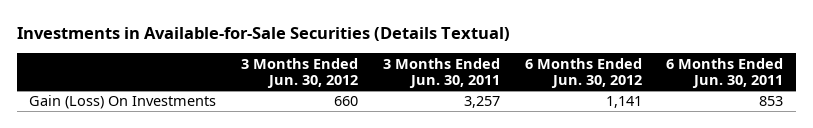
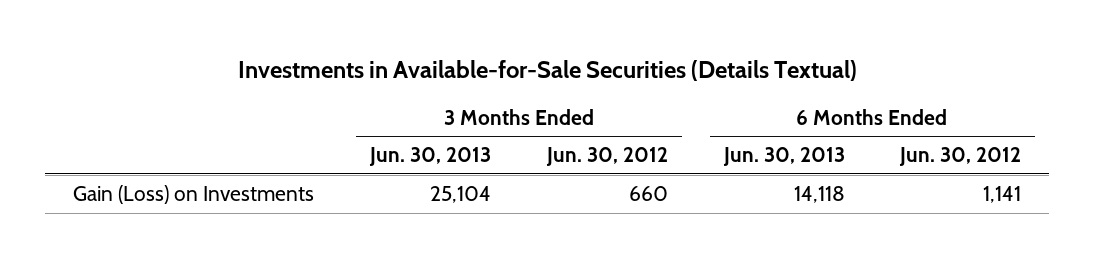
[382,57,500,89] 3 Months Ended Jun. 30, 2011 -> none
[666,57,784,89] 6 Months Ended Jun. 30, 2011 -> none
none -> [368,147,491,167] Jun. 30, 2013
none -> [722,147,845,167] Jun. 30, 2013
[29,95,217,110] Gain (Loss) On Investments -> [73,185,315,205] Gain (Loss) on Investments

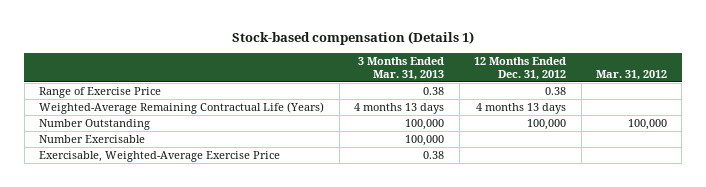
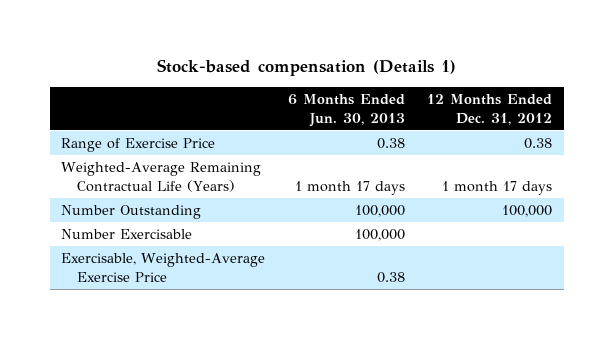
[358,57,445,80] 3 Months Ended Mar. 31, 2013 -> none
[596,69,668,80] Mar. 31, 2012 -> none
none -> [287,93,405,127] 6 Months Ended Jun. 30, 2013
[476,103,567,115] 4 months 13 days -> [442,180,553,195] 1 month 17 days

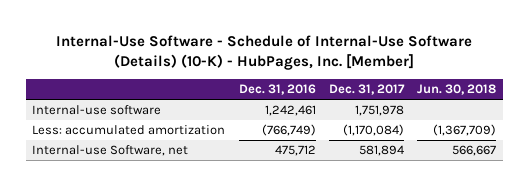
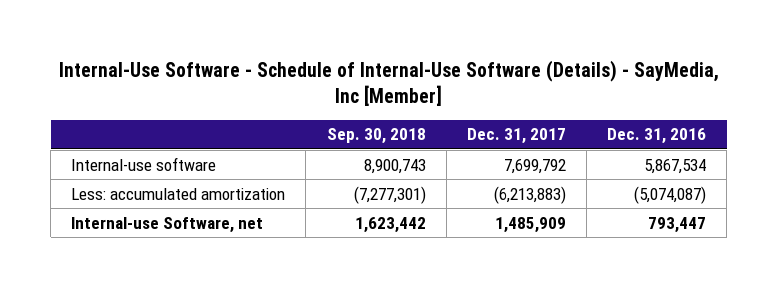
[56,34,473,70] Internal-Use Software - Schedule of Internal-Use Software (Details) (10-K) - HubPages, Inc. [Member] -> [58,59,719,106] Internal-Use Software - Schedule of Internal-Use Software (Details) - SayMedia, Inc [Member]
[417,84,497,96] Jun. 30, 2018 -> none
none -> [326,128,426,145] Sep. 30, 2018
[264,105,316,117] 1,242,461 -> [643,158,706,174] 5,867,534
[354,105,404,117] 1,751,978 -> [503,158,566,174] 7,699,792
[261,124,316,137] (766,749) -> [633,185,706,204] (5,074,087)
[342,124,404,137] (1,170,084) -> [493,185,566,204] (6,213,883)
[274,145,316,157] 475,712 -> [647,216,706,233] 793,447
[358,145,404,157] 581,894 -> [494,216,566,233] 1,485,909

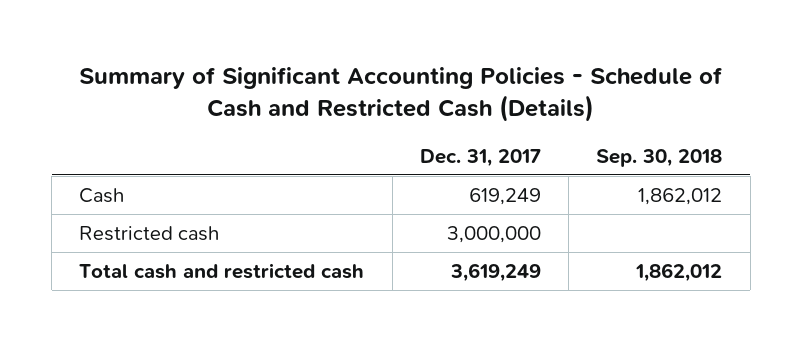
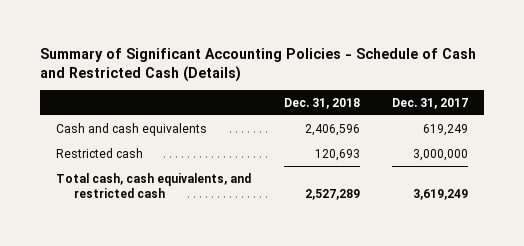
[596,148,723,167] Sep. 30, 2018 -> none
none -> [283,97,360,109] Dec. 31, 2018
[79,188,125,204] Cash -> [56,122,208,136] Cash and cash equivalents
[79,263,365,280] Total cash and restricted cash -> [56,172,252,198] Total cash, cash equivalents, and restricted cash

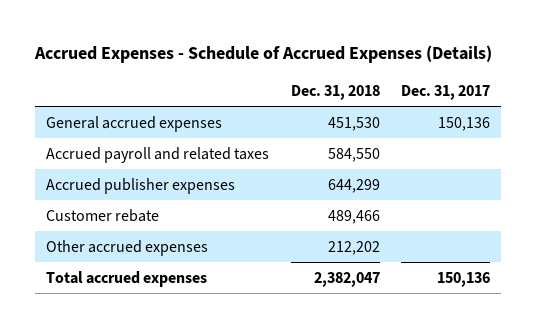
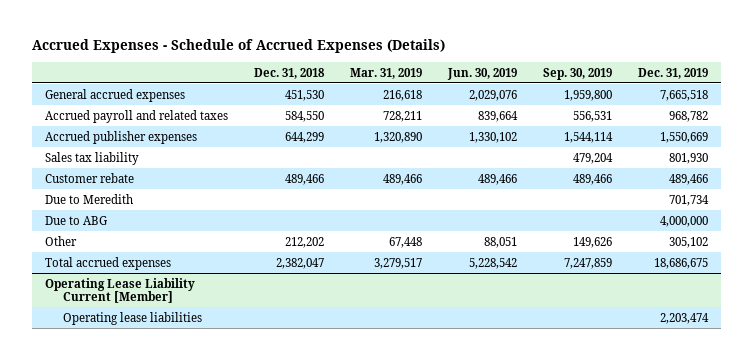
[401,84,491,100] Dec. 31, 2017 -> none
none -> [349,67,422,79] Mar. 31, 2019
none -> [446,67,517,80] Jun. 30, 2019
none -> [542,67,612,80] Sep. 30, 2019
none -> [637,67,708,79] Dec. 31, 2019
none -> [45,151,140,165] Sales tax liability
none -> [45,193,134,204] Due to Meredith
none -> [45,215,108,225] Due to ABG
[45,239,208,256] Other accrued expenses -> [45,235,78,246] Other
none -> [45,277,196,304] Operating Lease Liability Current [Member]
none -> [62,311,202,325] Operating lease liabilities

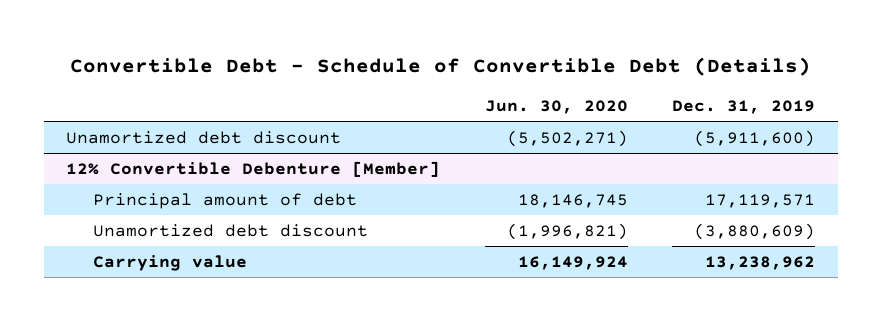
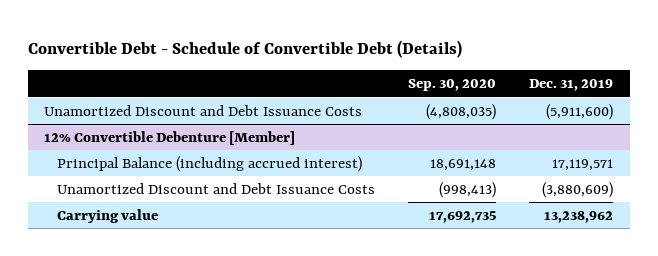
[484,100,628,115] Jun. 30, 2020 -> none
none -> [408,79,497,92] Sep. 30, 2020
[66,131,342,145] Unamortized debt discount -> [44,104,363,116] Unamortized Discount and Debt Issuance Costs
[92,193,357,210] Principal amount of debt -> [57,155,363,172] Principal Balance (including accrued interest)
[92,224,368,238] Unamortized debt discount -> [57,182,376,194] Unamortized Discount and Debt Issuance Costs

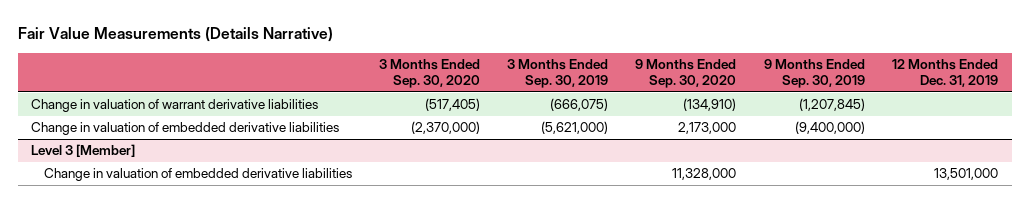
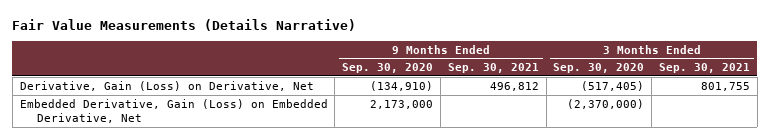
[507,58,609,89] 3 Months Ended Sep. 30, 2019 -> none
[763,58,865,89] 9 Months Ended Sep. 30, 2019 -> none
[891,58,998,88] 12 Months Ended Dec. 31, 2019 -> none
none -> [447,63,539,74] Sep. 30, 2021
none -> [659,63,751,74] Sep. 30, 2021
[31,144,136,158] Level 3 [Member] -> none
[43,168,352,182] Change in valuation of embedded derivative liabilities -> none
[31,99,319,113] Change in valuation of warrant derivative liabilities -> [19,80,314,91] Derivative, Gain (Loss) on Derivative, Net
[31,122,340,136] Change in valuation of embedded derivative liabilities -> [19,98,328,124] Embedded Derivative, Gain (Loss) on Embedded Derivative, Net

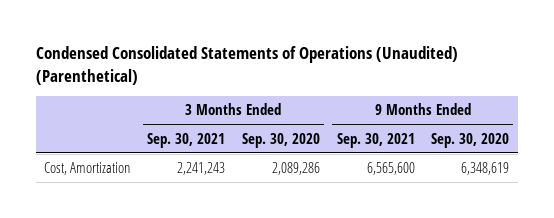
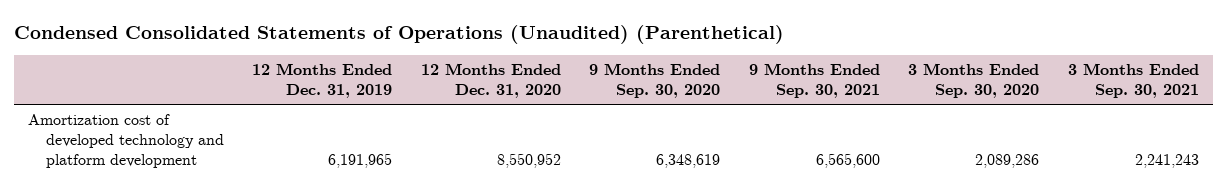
none -> [252,63,393,98] 12 Months Ended Dec. 31, 2019
none -> [420,63,561,98] 12 Months Ended Dec. 31, 2020
[44,162,131,176] Cost, Amortization -> [28,114,225,168] Amortization cost of developed technology and platform development

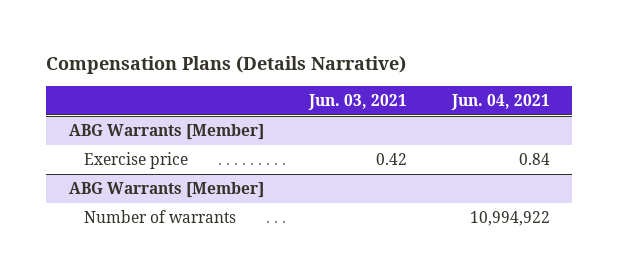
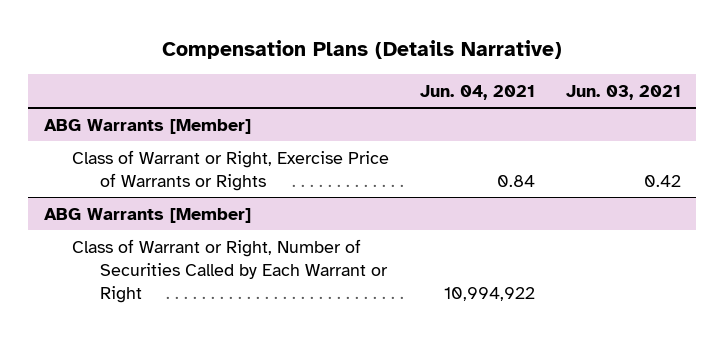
[83,152,188,170] Exercise price -> [71,149,389,191] Class of Warrant or Right, Exercise Price of Warrants or Rights
[83,210,236,224] Number of warrants -> [71,238,388,303] Class of Warrant or Right, Number of Securities Called by Each Warrant or Right

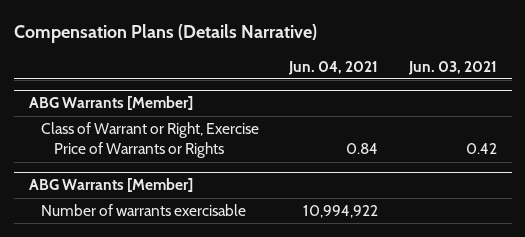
[71,238,388,303] Class of Warrant or Right, Number of Securities Called by Each Warrant or Right -> [41,204,247,217] Number of warrants exercisable

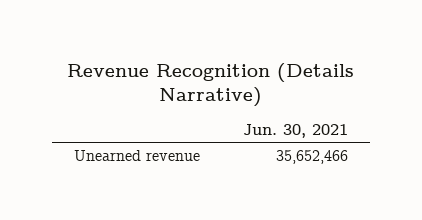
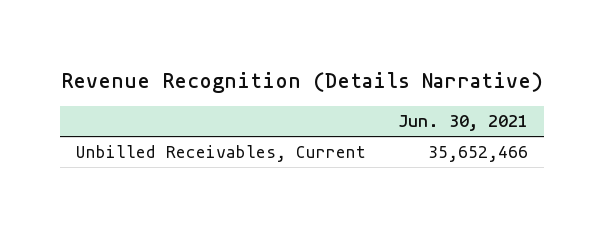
[73,149,200,161] Unearned revenue -> [75,145,366,163] Unbilled Receivables, Current

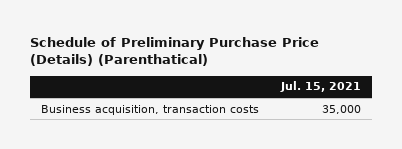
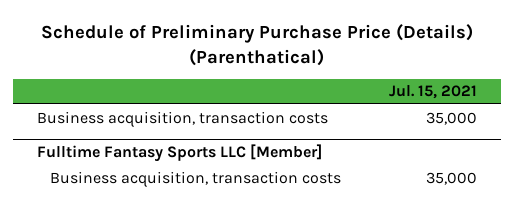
none -> [36,144,322,163] Fulltime Fantasy Sports LLC [Member]
none -> [50,170,342,187] Business acquisition, transaction costs

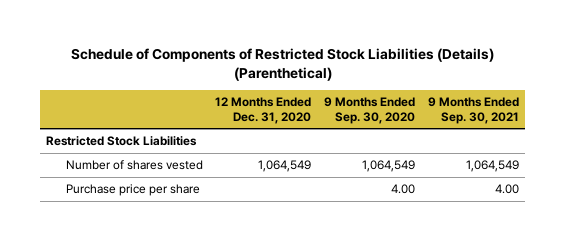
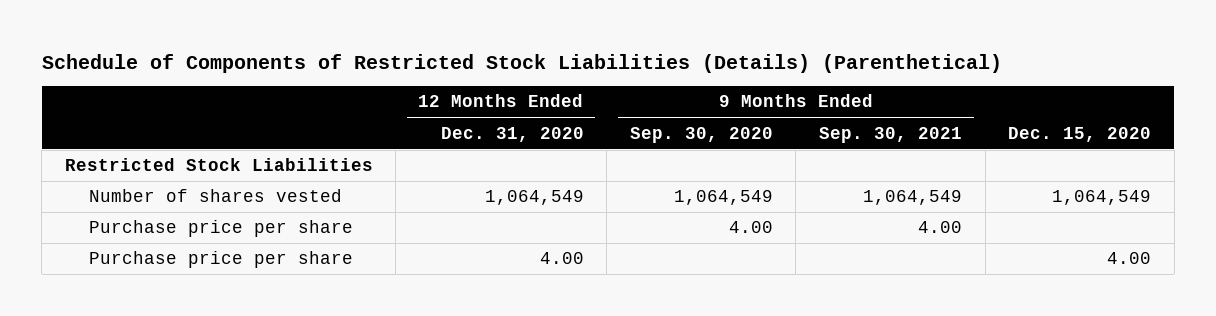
none -> [1008,126,1152,142] Dec. 15, 2020
none -> [88,251,353,269] Purchase price per share

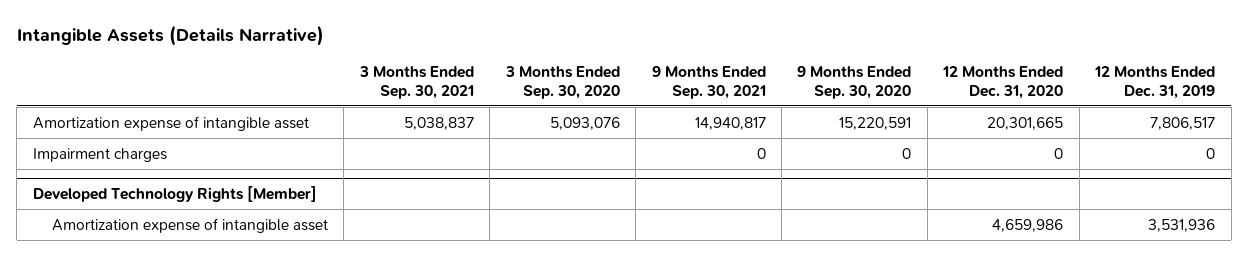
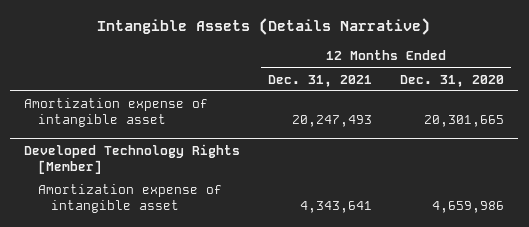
[358,66,474,99] 3 Months Ended Sep. 30, 2021 -> none
[504,66,620,99] 3 Months Ended Sep. 30, 2020 -> none
[651,66,766,99] 9 Months Ended Sep. 30, 2021 -> none
[797,66,912,99] 9 Months Ended Sep. 30, 2020 -> none
[1094,66,1216,99] 12 Months Ended Dec. 31, 2019 -> none
none -> [268,74,373,87] Dec. 31, 2021
[32,147,167,162] Impairment charges -> none

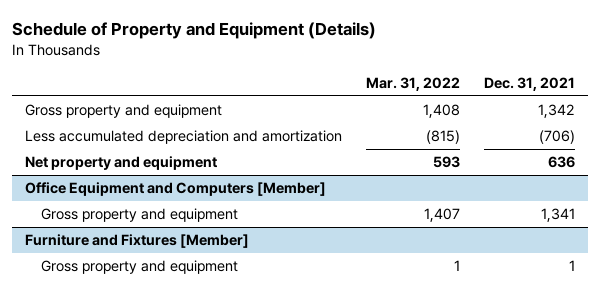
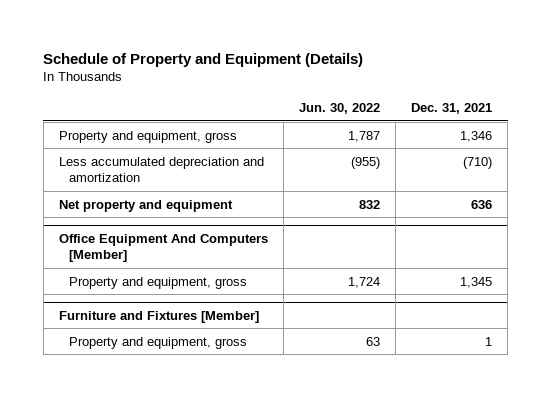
[365,76,460,91] Mar. 31, 2022 -> none
none -> [299,102,381,114] Jun. 30, 2022
[24,104,222,119] Gross property and equipment -> [59,130,238,143] Property and equipment, gross
[538,104,576,119] 1,342 -> [460,130,493,142] 1,346
[539,130,576,145] (706) -> [463,156,493,169] (710)
[24,182,326,197] Office Equipment and Computers [Member] -> [59,233,269,262] Office Equipment And Computers [Member]
[41,208,239,223] Gross property and equipment -> [68,276,247,289] Property and equipment, gross
[541,208,576,223] 1,341 -> [460,276,493,288] 1,345
[41,260,239,275] Gross property and equipment -> [68,336,247,349] Property and equipment, gross

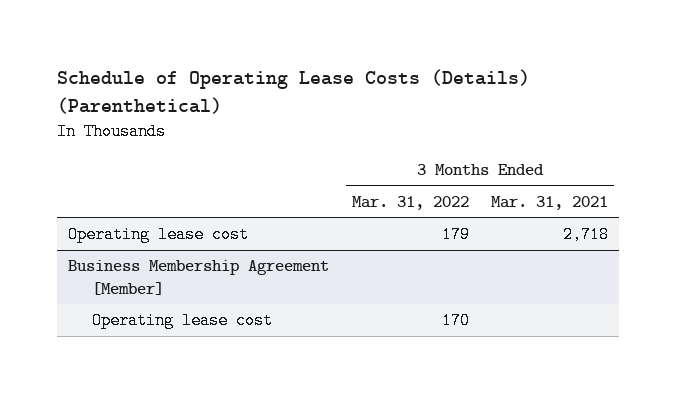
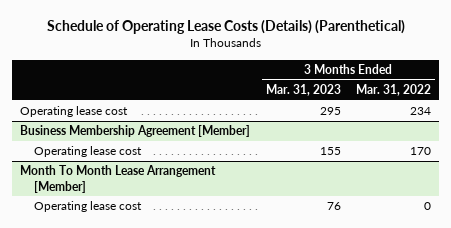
[491,195,609,210] Mar. 31, 2021 -> none
none -> [265,84,341,97] Mar. 31, 2023
[441,226,470,244] 179 -> [410,107,432,116] 234
none -> [20,165,217,193] Month To Month Lease Arrangement [Member]
none -> [33,201,142,213] Operating lease cost

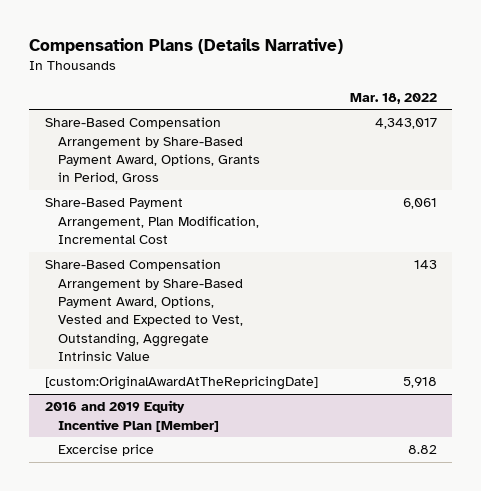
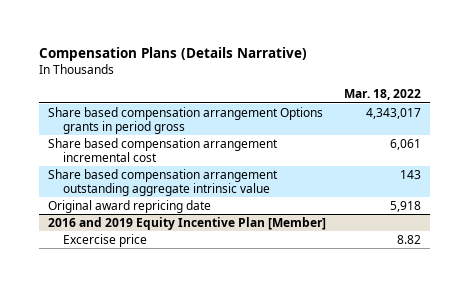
[44,117,261,185] Share-Based Compensation Arrangement by Share-Based Payment Award, Options, Grants in Period, Gross -> [48,106,324,135] Share based compensation arrangement Options grants in period gross
[44,198,260,245] Share-Based Payment Arrangement, Plan Modification, Incremental Cost -> [48,137,279,163] Share based compensation arrangement incremental cost
[44,259,244,362] Share-Based Compensation Arrangement by Share-Based Payment Award, Options, Vested and Expected to Vest, Outstanding, Aggregate Intrinsic Value -> [48,168,279,197] Share based compensation arrangement outstanding aggregate intrinsic value
[44,376,318,391] [custom:OriginalAwardAtTheRepricingDate] -> [48,199,212,213] Original award repricing date

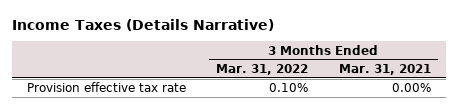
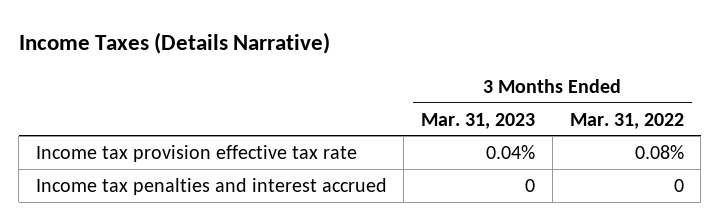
[338,63,431,75] Mar. 31, 2021 -> none
none -> [421,112,536,129] Mar. 31, 2023
[26,82,186,93] Provision effective tax rate -> [35,144,357,162] Income tax provision effective tax rate
[269,83,309,93] 0.10% -> [634,144,684,159] 0.08%
none -> [35,177,387,195] Income tax penalties and interest accrued

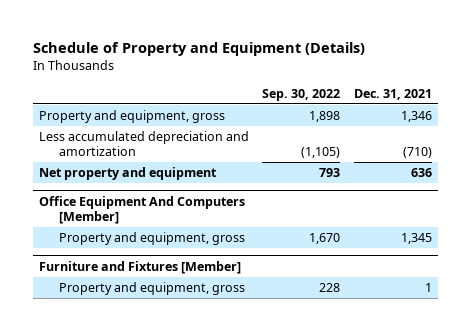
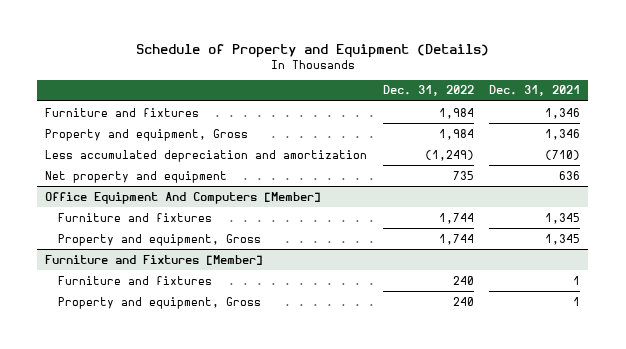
[262,88,341,101] Sep. 30, 2022 -> none
none -> [382,85,474,97] Dec. 31, 2022
[39,110,226,124] Property and equipment, gross -> [45,107,200,117] Furniture and fixtures
none -> [45,128,249,141] Property and equipment, Gross
[58,232,245,246] Property and equipment, gross -> [57,212,212,222] Furniture and fixtures
none -> [57,233,261,246] Property and equipment, Gross
[58,282,245,296] Property and equipment, gross -> [57,275,212,285] Furniture and fixtures
none -> [57,296,261,309] Property and equipment, Gross

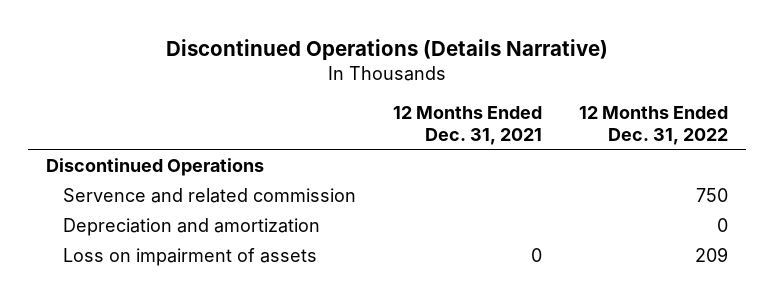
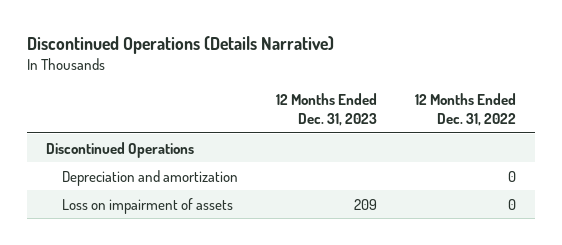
[392,106,542,146] 12 Months Ended Dec. 31, 2021 -> none
none -> [276,92,378,126] 12 Months Ended Dec. 31, 2023
[62,188,356,204] Servence and related commission -> none
[694,247,728,263] 209 -> [507,198,516,210] 0

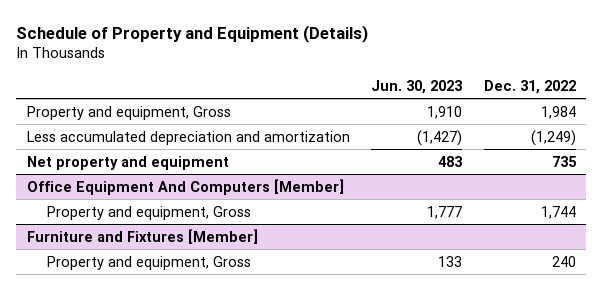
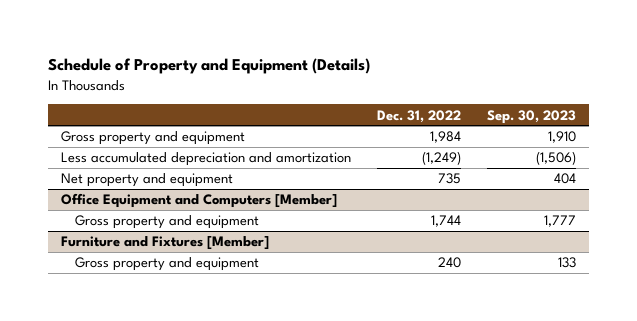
[371,79,463,94] Jun. 30, 2023 -> none
none -> [487,109,577,124] Sep. 30, 2023
[26,105,231,120] Property and equipment, Gross -> [60,131,245,146] Gross property and equipment
[26,178,344,195] Office Equipment And Computers [Member] -> [60,193,337,209] Office Equipment and Computers [Member]
[46,205,251,220] Property and equipment, Gross -> [75,215,260,230] Gross property and equipment
[46,255,251,270] Property and equipment, Gross -> [75,257,260,272] Gross property and equipment

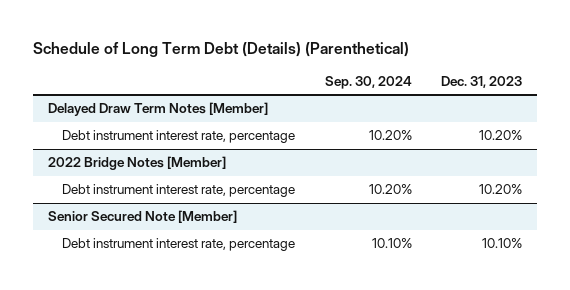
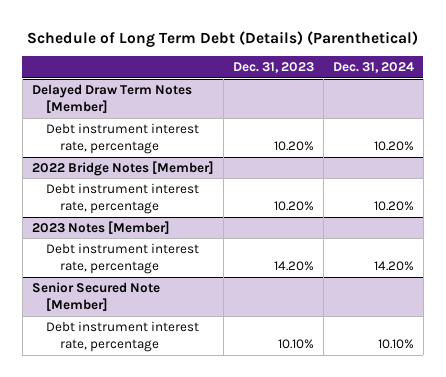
[324,75,412,89] Sep. 30, 2024 -> none
none -> [332,62,414,74] Dec. 31, 2024
none -> [31,220,170,234] 2023 Notes [Member]
none -> [45,242,199,275] Debt instrument interest rate, percentage

